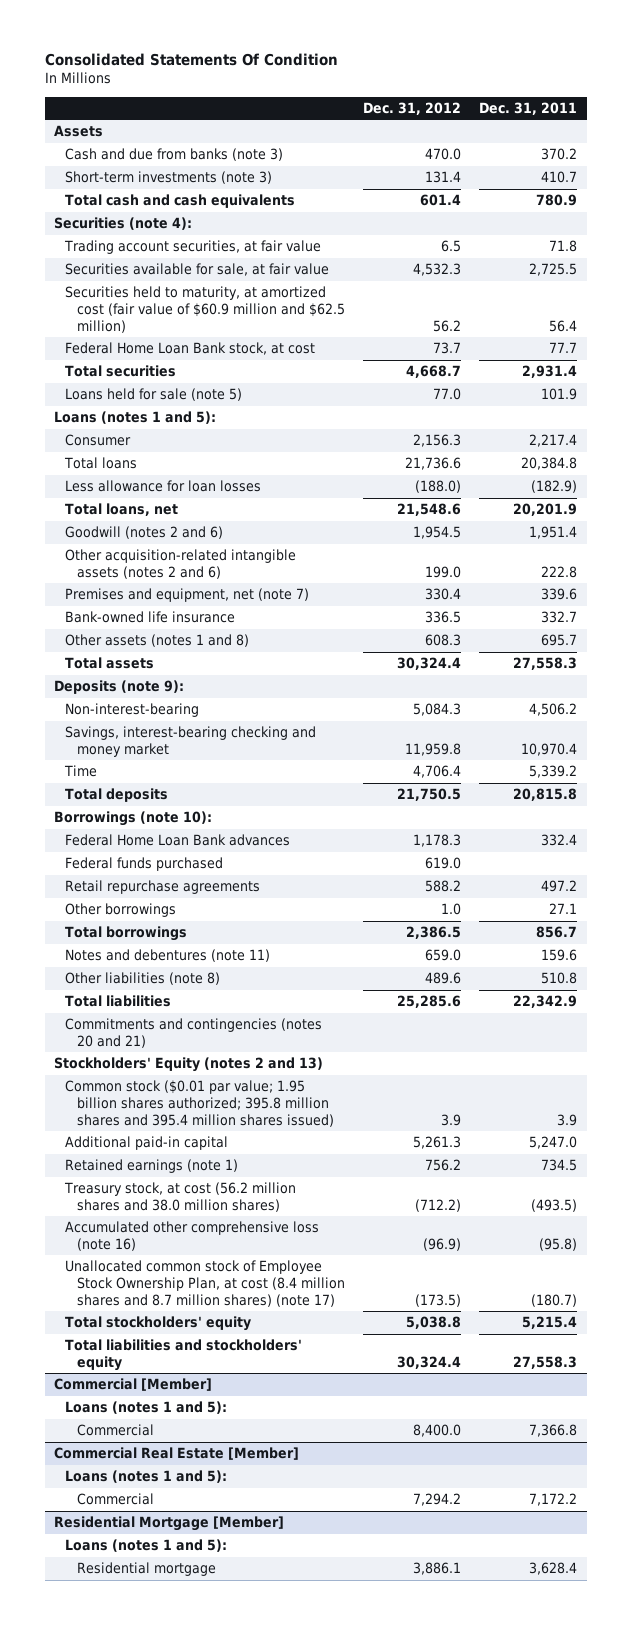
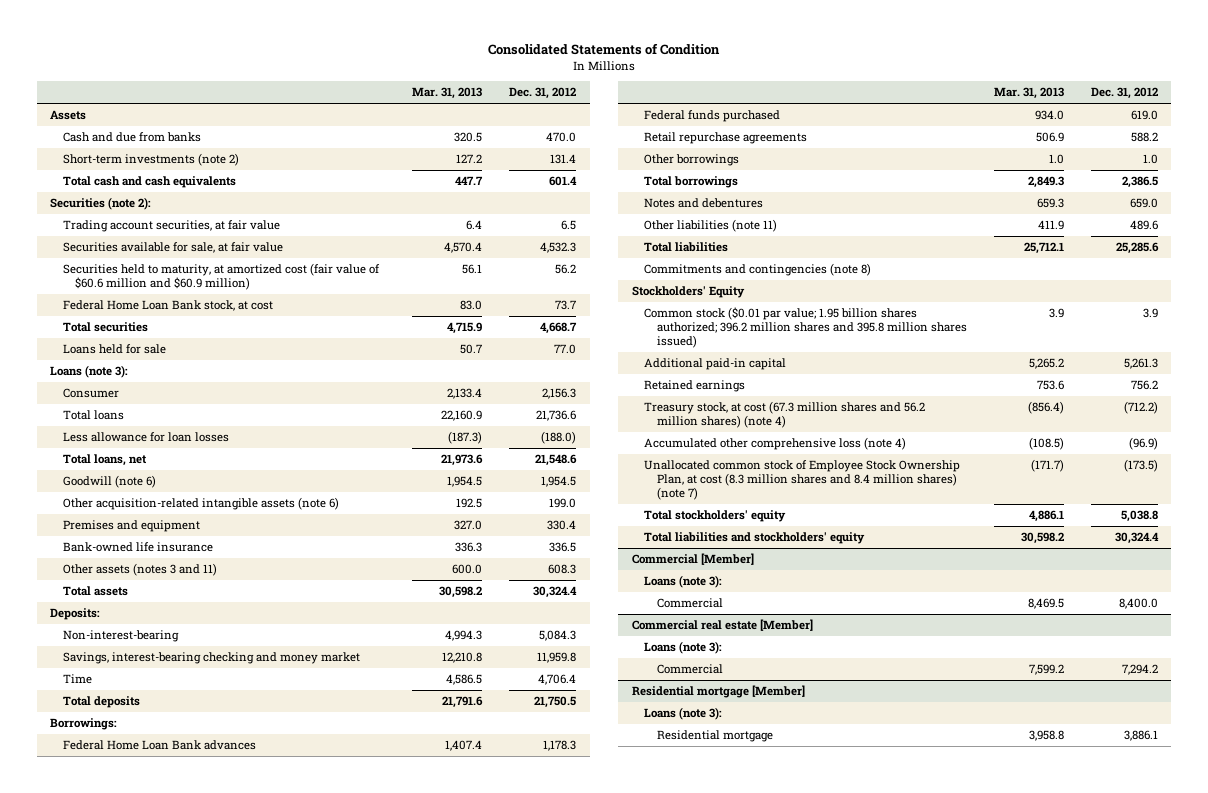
[44,53,338,67] Consolidated Statements Of Condition -> [487,43,720,56] Consolidated Statements of Condition
[479,101,578,115] Dec. 31, 2011 -> none
none -> [412,87,483,100] Mar. 31, 2013
[65,148,284,162] Cash and due from banks (note 3) -> [62,132,201,143] Cash and due from banks
[65,171,273,185] Short-term investments (note 3) -> [62,153,239,167] Short-term investments (note 2)
[53,217,192,231] Securities (note 4): -> [50,197,152,211] Securities (note 2):
[65,286,345,333] Securities held to maturity, at amortized cost (fair value of $60.9 million and $62.5 million) -> [62,263,380,290] Securities held to maturity, at amortized cost (fair value of $60.6 million and $60.9 million)
[65,388,243,402] Loans held for sale (note 5) -> [62,344,166,355] Loans held for sale
[53,411,216,425] Loans (notes 1 and 5): -> [50,365,129,379] Loans (note 3):
[65,526,224,540] Goodwill (notes 2 and 6) -> [62,475,156,489] Goodwill (note 6)
[65,549,297,579] Other acquisition-related intangible assets (notes 2 and 6) -> [62,497,339,511] Other acquisition-related intangible assets (note 6)
[65,588,310,603] Premises and equipment, net (note 7) -> [62,520,200,533] Premises and equipment
[65,634,250,648] Other assets (notes 1 and 8) -> [62,563,217,577] Other assets (notes 3 and 11)
[53,680,184,695] Deposits (note 9): -> [50,608,101,621] Deposits:
[53,811,212,827] Borrowings (note 10): -> [50,718,118,731] Borrowings:
[65,949,271,963] Notes and debentures (note 11) -> [644,198,764,209] Notes and debentures
[65,972,221,986] Other liabilities (note 8) -> [644,219,778,233] Other liabilities (note 11)
[65,1018,323,1048] Commitments and contingencies (notes 20 and 21) -> [644,263,872,277] Commitments and contingencies (note 8)
[53,1057,323,1073] Stockholders' Equity (notes 2 and 13) -> [631,286,745,299] Stockholders' Equity
[65,1080,334,1127] Common stock ($0.01 par value; 1.95 billion shares authorized; 395.8 million shares and 395.4 million shares issued) -> [644,307,967,348] Common stock ($0.01 par value; 1.95 billion shares authorized; 396.2 million shares and 395.8 million shares issued)
[65,1159,239,1174] Retained earnings (note 1) -> [644,380,746,393] Retained earnings
[64,1182,297,1212] Treasury stock, at cost (56.2 million shares and 38.0 million shares) -> [644,401,926,428] Treasury stock, at cost (67.3 million shares and 56.2 million shares) (note 4)
[65,1221,320,1251] Accumulated other comprehensive loss (note 16) -> [644,437,907,451] Accumulated other comprehensive loss (note 4)
[65,1260,345,1307] Unallocated common stock of Employee Stock Ownership Plan, at cost (8.4 million shares and 8.7 million shares) (note 17) -> [644,460,961,500] Unallocated common stock of Employee Stock Ownership Plan, at cost (8.3 million shares and 8.4 million shares) (note 7)
[65,1401,228,1415] Loans (notes 1 and 5): -> [644,575,723,589] Loans (note 3):
[53,1447,299,1461] Commercial Real Estate [Member] -> [631,619,813,632] Commercial real estate [Member]
[65,1470,228,1484] Loans (notes 1 and 5): -> [644,641,723,655] Loans (note 3):
[53,1516,284,1532] Residential Mortgage [Member] -> [631,685,805,699] Residential mortgage [Member]
[65,1539,228,1553] Loans (notes 1 and 5): -> [644,707,723,721] Loans (note 3):

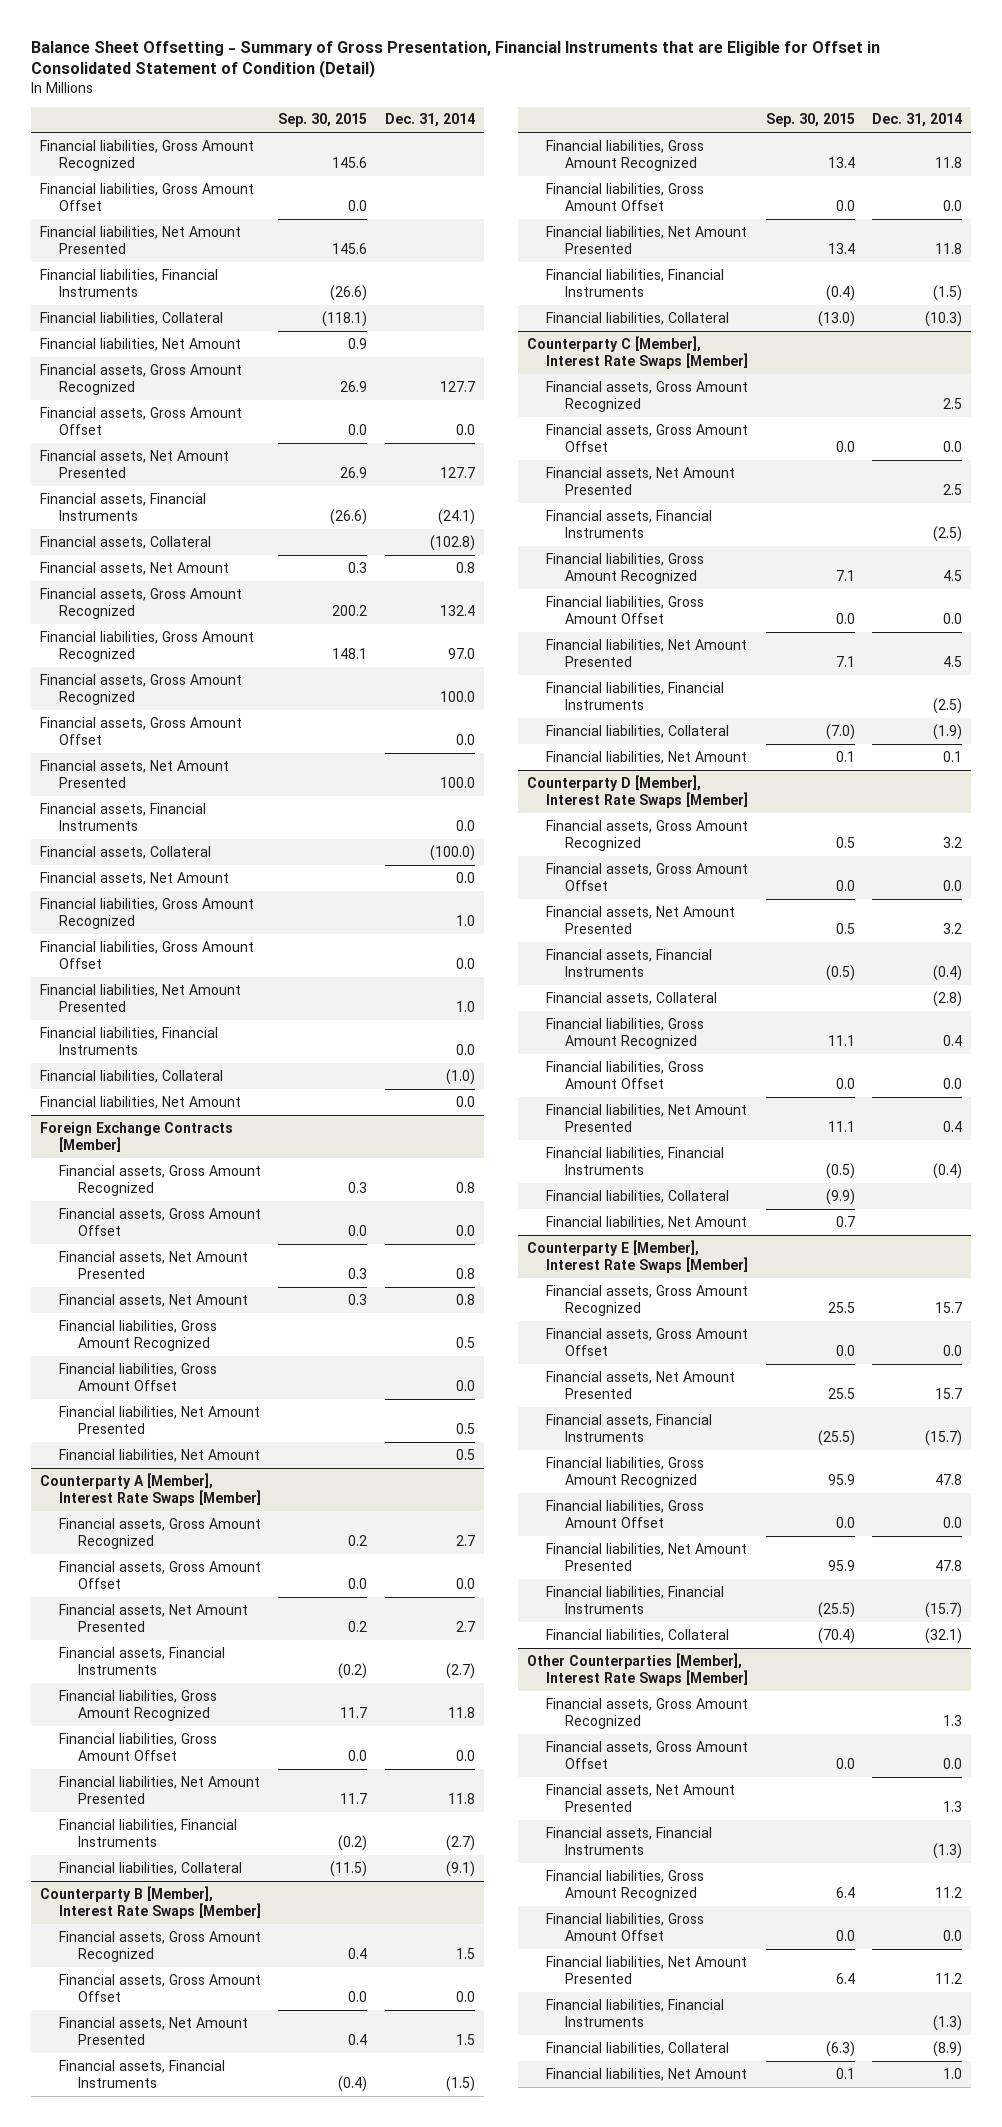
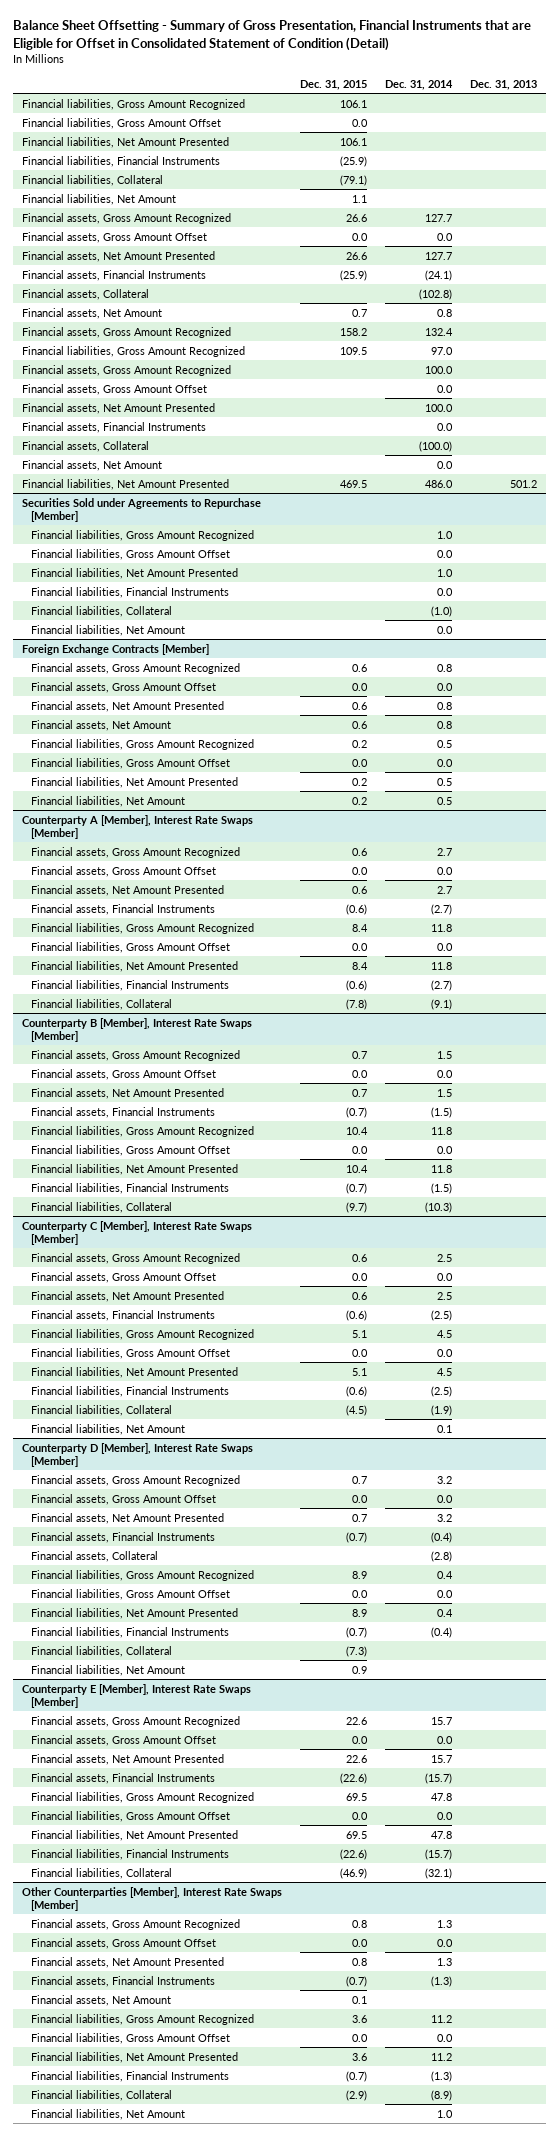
[278,113,368,128] Sep. 30, 2015 -> none
none -> [300,79,368,90] Dec. 31, 2015
none -> [470,79,538,90] Dec. 31, 2013
none -> [22,478,230,490] Financial liabilities, Net Amount Presented
none -> [22,497,262,522] Securities Sold under Agreements to Repurchase [Member]
none -> [30,1994,171,2006] Financial assets, Net Amount

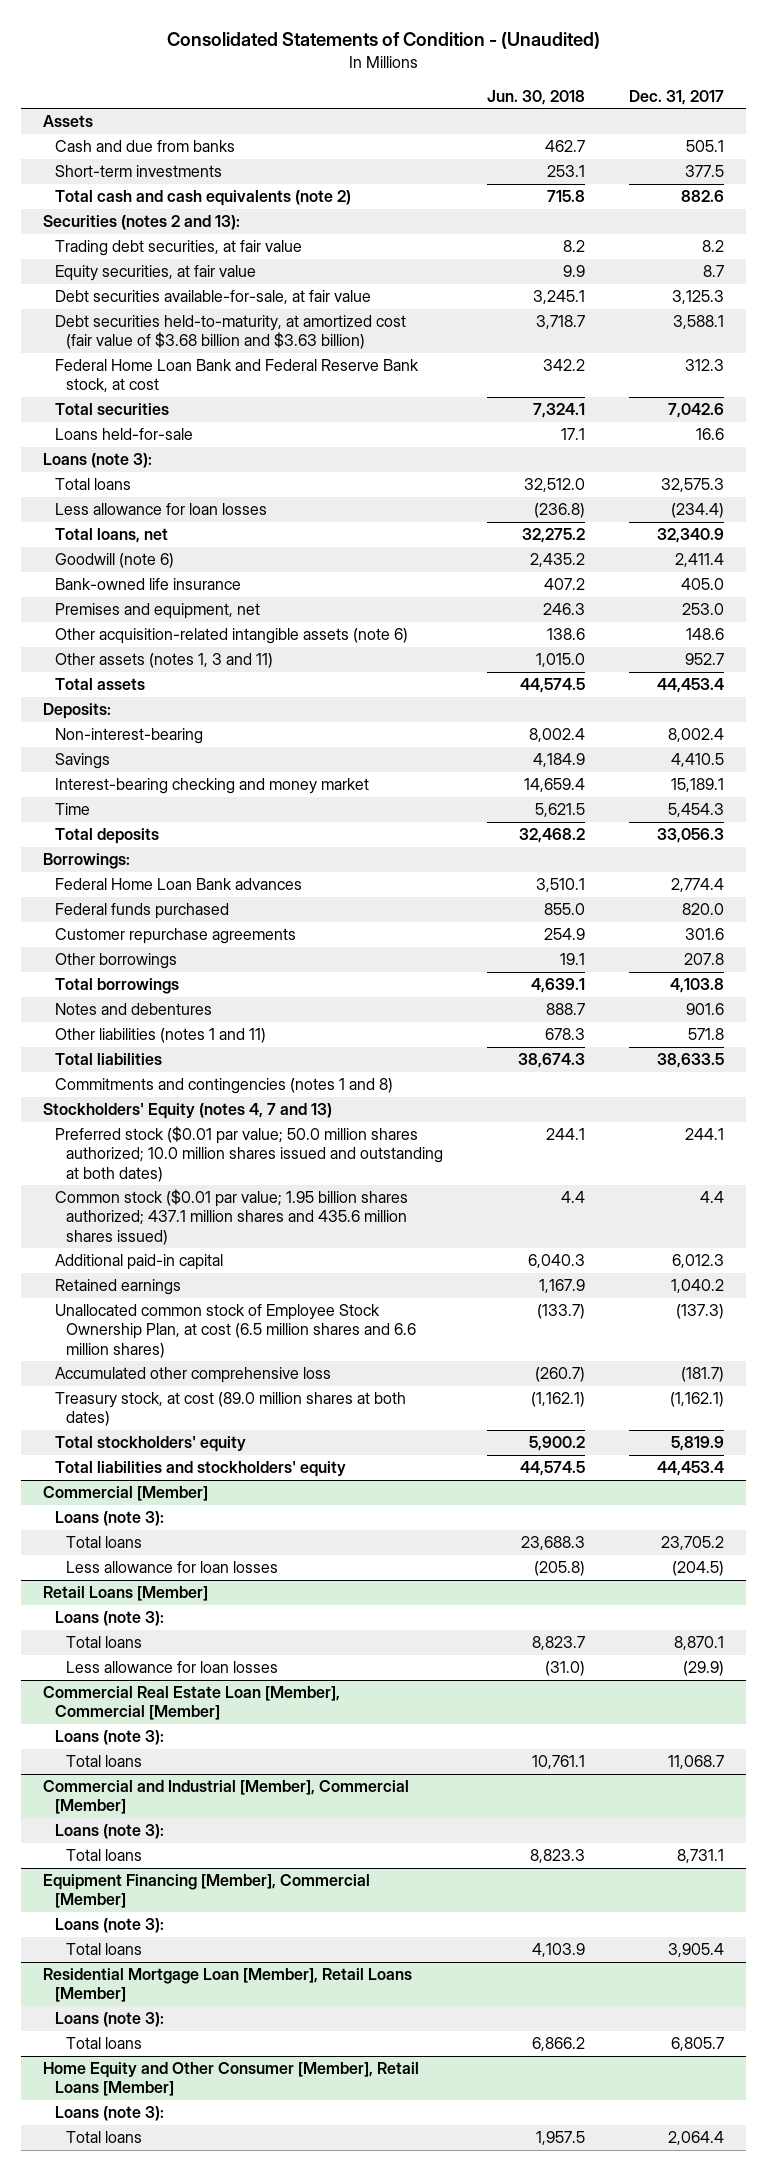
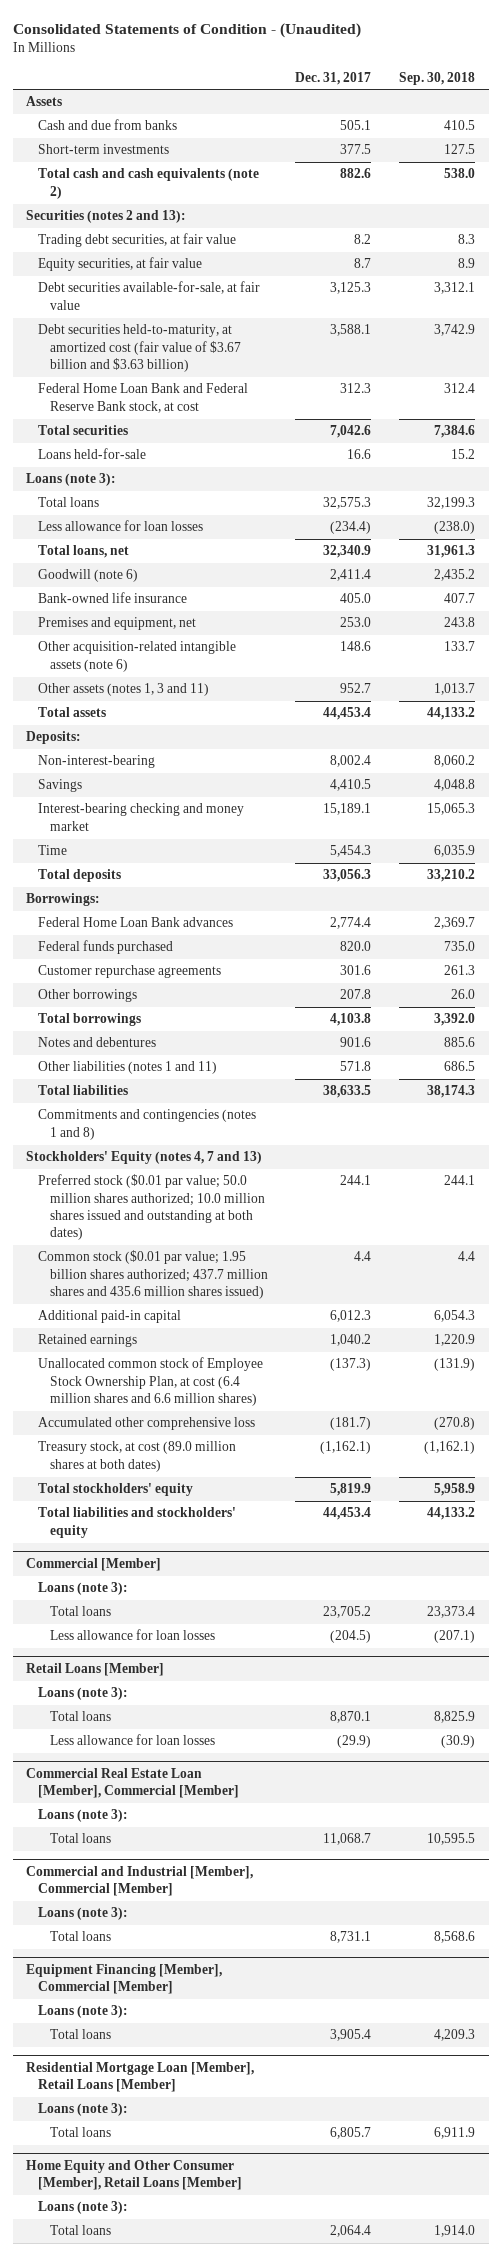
[487,89,586,105] Jun. 30, 2018 -> none
none -> [398,71,475,85] Sep. 30, 2018
[54,315,406,350] Debt securities held-to-maturity, at amortized cost (fair value of $3.68 billion and $3.63 billion) -> [38,324,241,373] Debt securities held-to-maturity, at amortized cost (fair value of $3.67 billion and $3.63 billion)
[54,1189,408,1245] Common stock ($0.01 par value; 1.95 billion shares authorized; 437.1 million shares and 435.6 million shares issued) -> [38,1250,268,1300] Common stock ($0.01 par value; 1.95 billion shares authorized; 437.7 million shares and 435.6 million shares issued)
[54,1304,416,1358] Unallocated common stock of Employee Stock Ownership Plan, at cost (6.5 million shares and 6.6 million shares) -> [38,1357,264,1407] Unallocated common stock of Employee Stock Ownership Plan, at cost (6.4 million shares and 6.6 million shares)

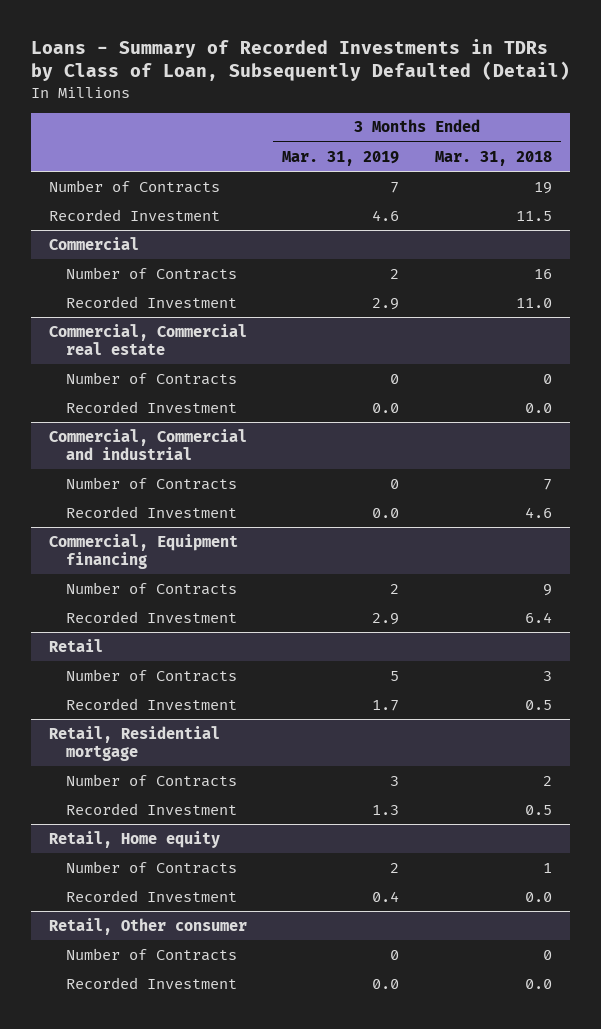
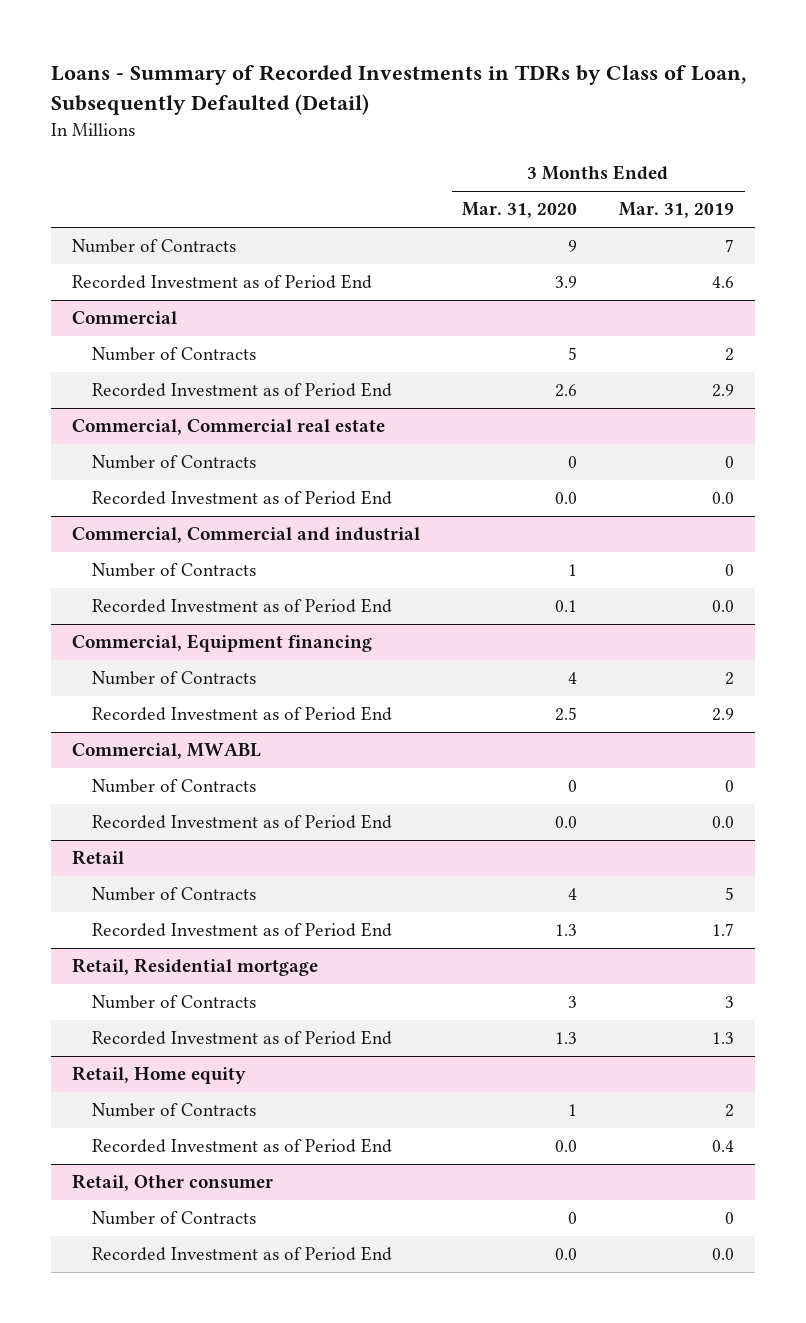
[435,150,553,166] Mar. 31, 2018 -> none
none -> [462,202,578,219] Mar. 31, 2020
[48,208,220,221] Recorded Investment -> [71,274,372,290] Recorded Investment as of Period End
[65,295,237,308] Recorded Investment -> [91,382,392,398] Recorded Investment as of Period End
[65,400,237,413] Recorded Investment -> [91,490,392,506] Recorded Investment as of Period End
[65,505,237,518] Recorded Investment -> [91,598,392,614] Recorded Investment as of Period End
[65,610,237,623] Recorded Investment -> [91,706,392,722] Recorded Investment as of Period End
none -> [71,743,261,760] Commercial, MWABL
none -> [91,779,256,794] Number of Contracts
none -> [91,814,392,830] Recorded Investment as of Period End
[65,697,237,710] Recorded Investment -> [91,922,392,938] Recorded Investment as of Period End
[65,802,237,815] Recorded Investment -> [91,1030,392,1046] Recorded Investment as of Period End
[65,889,237,902] Recorded Investment -> [91,1138,392,1154] Recorded Investment as of Period End
[65,976,237,989] Recorded Investment -> [91,1246,392,1262] Recorded Investment as of Period End

